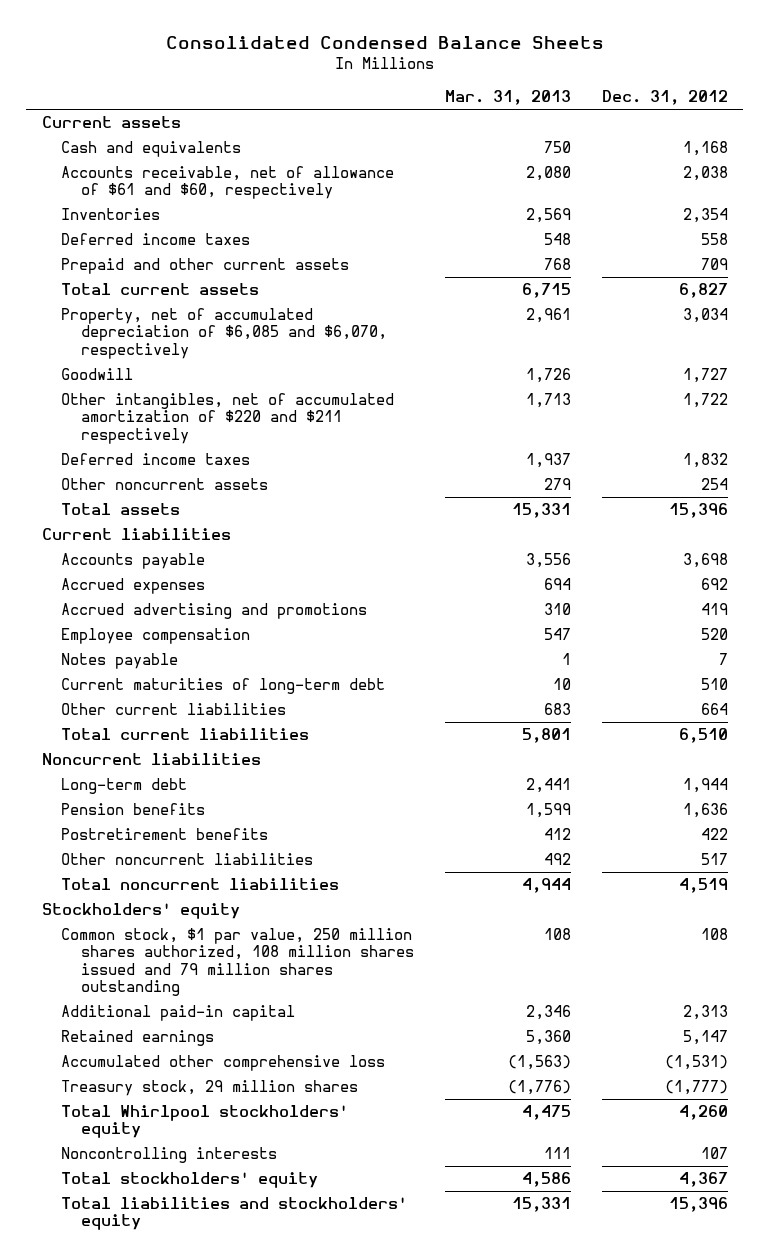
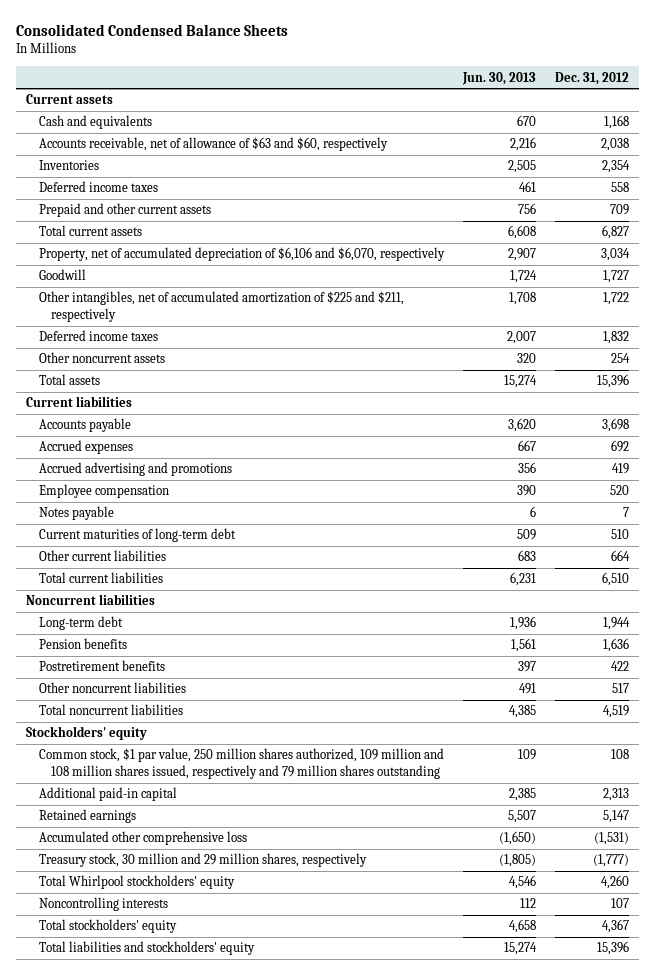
[444,90,571,106] Mar. 31, 2013 -> none
none -> [461,71,536,85] Jun. 30, 2013
[61,166,395,200] Accounts receivable, net of allowance of $61 and $60, respectively -> [38,137,388,152] Accounts receivable, net of allowance of $63 and $60, respectively
[61,308,388,359] Property, net of accumulated depreciation of $6,085 and $6,070, respectively -> [38,247,445,262] Property, net of accumulated depreciation of $6,106 and $6,070, respectively
[61,393,395,444] Other intangibles, net of accumulated amortization of $220 and $211 respectively -> [38,291,404,322] Other intangibles, net of accumulated amortization of $225 and $211, respectively
[61,928,415,997] Common stock, $1 par value, 250 million shares authorized, 108 million shares issued and 79 million shares outstanding -> [38,748,444,779] Common stock, $1 par value, 250 million shares authorized, 109 million and 108 million shares issued, respectively and 79 million shares outstanding
[61,1080,359,1097] Treasury stock, 29 million shares -> [38,853,367,868] Treasury stock, 30 million and 29 million shares, respectively

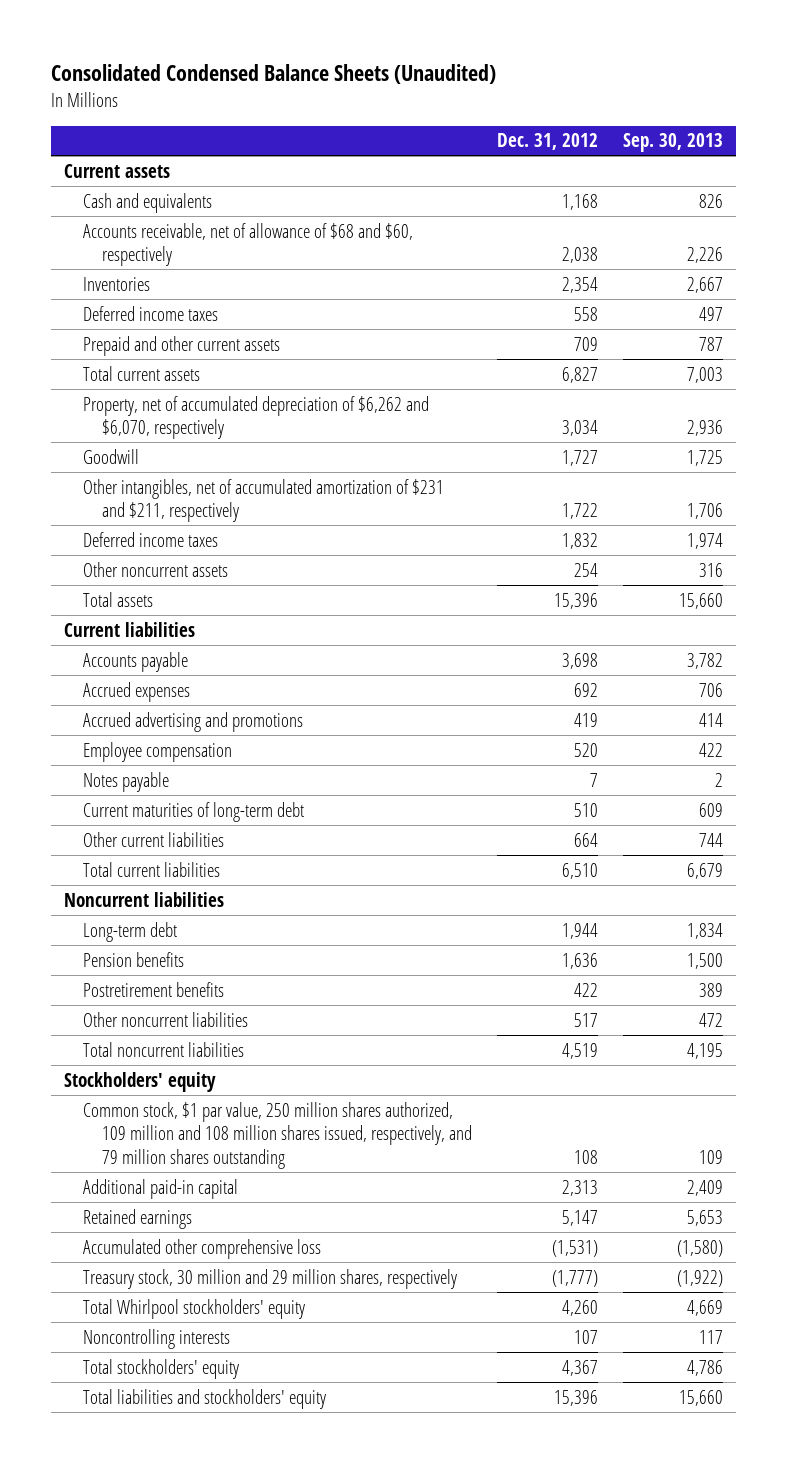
[16,24,289,37] Consolidated Condensed Balance Sheets -> [50,63,496,84] Consolidated Condensed Balance Sheets (Unaudited)
[461,71,536,85] Jun. 30, 2013 -> none
none -> [623,133,724,153] Sep. 30, 2013
[38,137,388,152] Accounts receivable, net of allowance of $63 and $60, respectively -> [82,222,413,267] Accounts receivable, net of allowance of $68 and $60, respectively
[38,247,445,262] Property, net of accumulated depreciation of $6,106 and $6,070, respectively -> [82,395,429,440] Property, net of accumulated depreciation of $6,262 and $6,070, respectively
[38,291,404,322] Other intangibles, net of accumulated amortization of $225 and $211, respectively -> [82,478,444,523] Other intangibles, net of accumulated amortization of $231 and $211, respectively
[38,748,444,779] Common stock, $1 par value, 250 million shares authorized, 109 million and 108 million shares issued, respectively and 79 million shares outstanding -> [82,1101,472,1170] Common stock, $1 par value, 250 million shares authorized, 109 million and 108 million shares issued, respectively, and 79 million shares outstanding

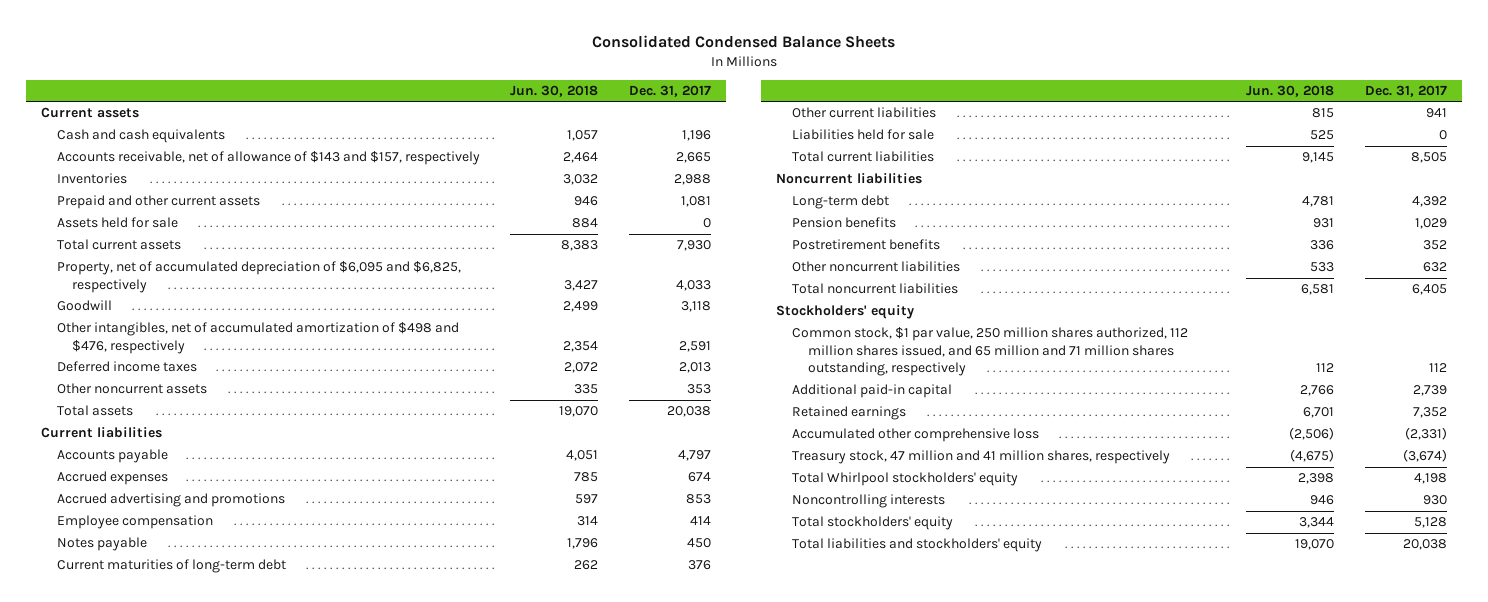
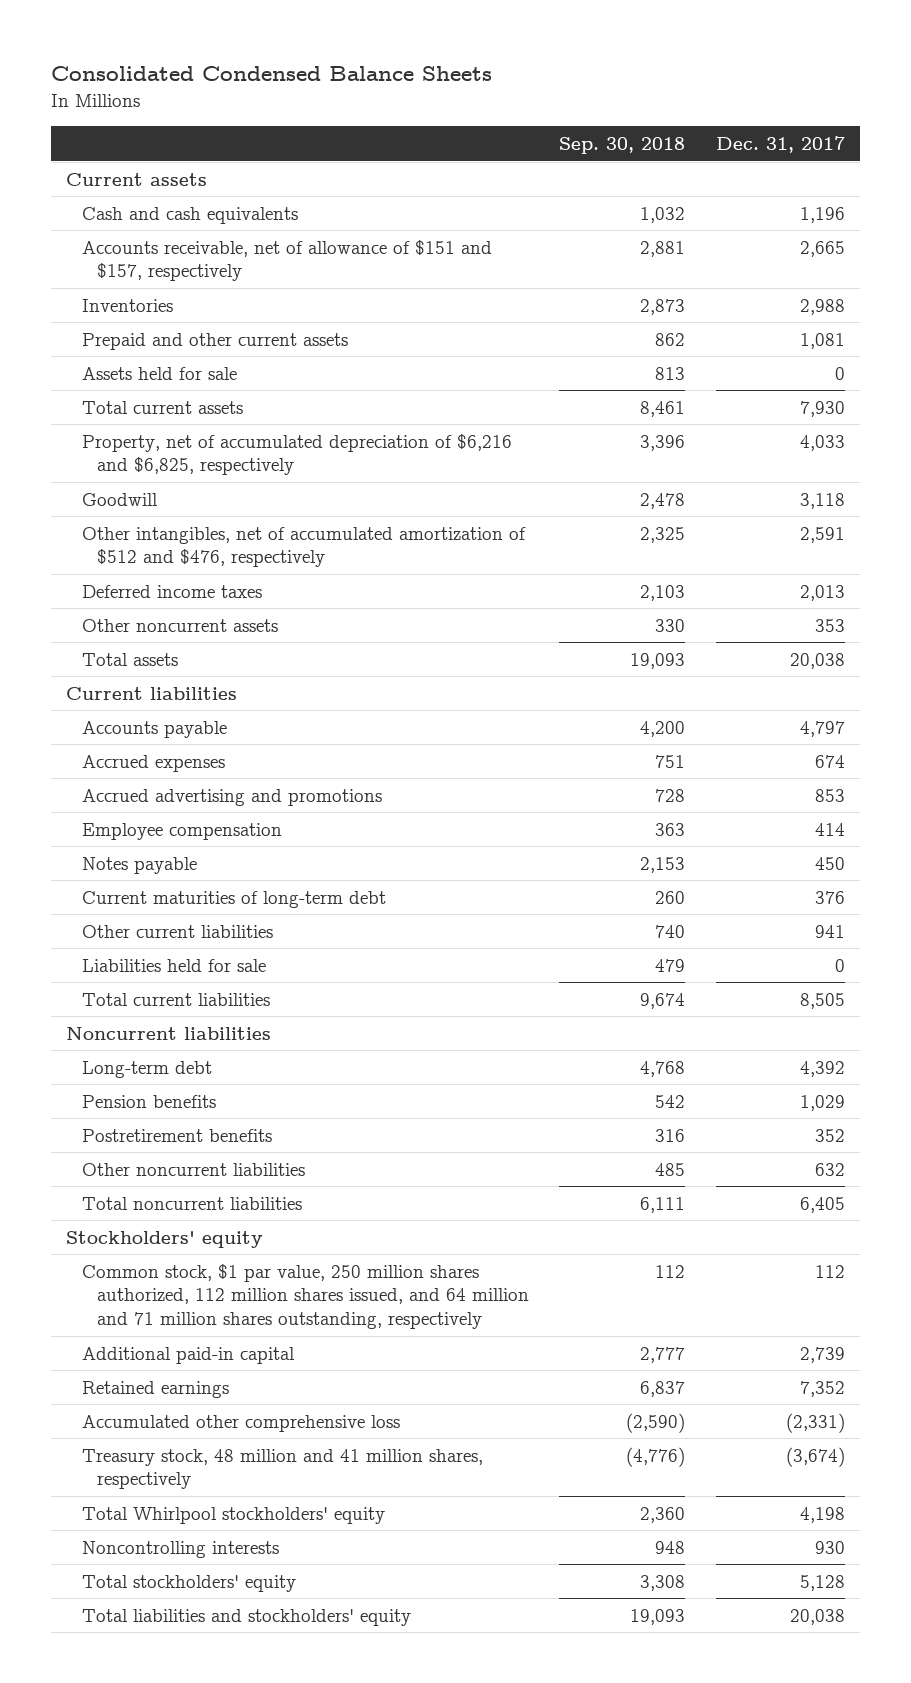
[510,84,599,97] Jun. 30, 2018 -> none
none -> [559,137,686,155] Sep. 30, 2018
[56,151,480,166] Accounts receivable, net of allowance of $143 and $157, respectively -> [81,239,492,282] Accounts receivable, net of allowance of $151 and $157, respectively
[56,261,461,293] Property, net of accumulated depreciation of $6,095 and $6,825, respectively -> [81,433,512,476] Property, net of accumulated depreciation of $6,216 and $6,825, respectively
[56,322,459,354] Other intangibles, net of accumulated amortization of $498 and $476, respectively -> [81,526,526,568] Other intangibles, net of accumulated amortization of $512 and $476, respectively
[792,327,1189,377] Common stock, $1 par value, 250 million shares authorized, 112 million shares issued, and 65 million and 71 million shares outstanding, respectively -> [81,1263,529,1329] Common stock, $1 par value, 250 million shares authorized, 112 million shares issued, and 64 million and 71 million shares outstanding, respectively
[792,450,1171,465] Treasury stock, 47 million and 41 million shares, respectively -> [81,1448,483,1490] Treasury stock, 48 million and 41 million shares, respectively

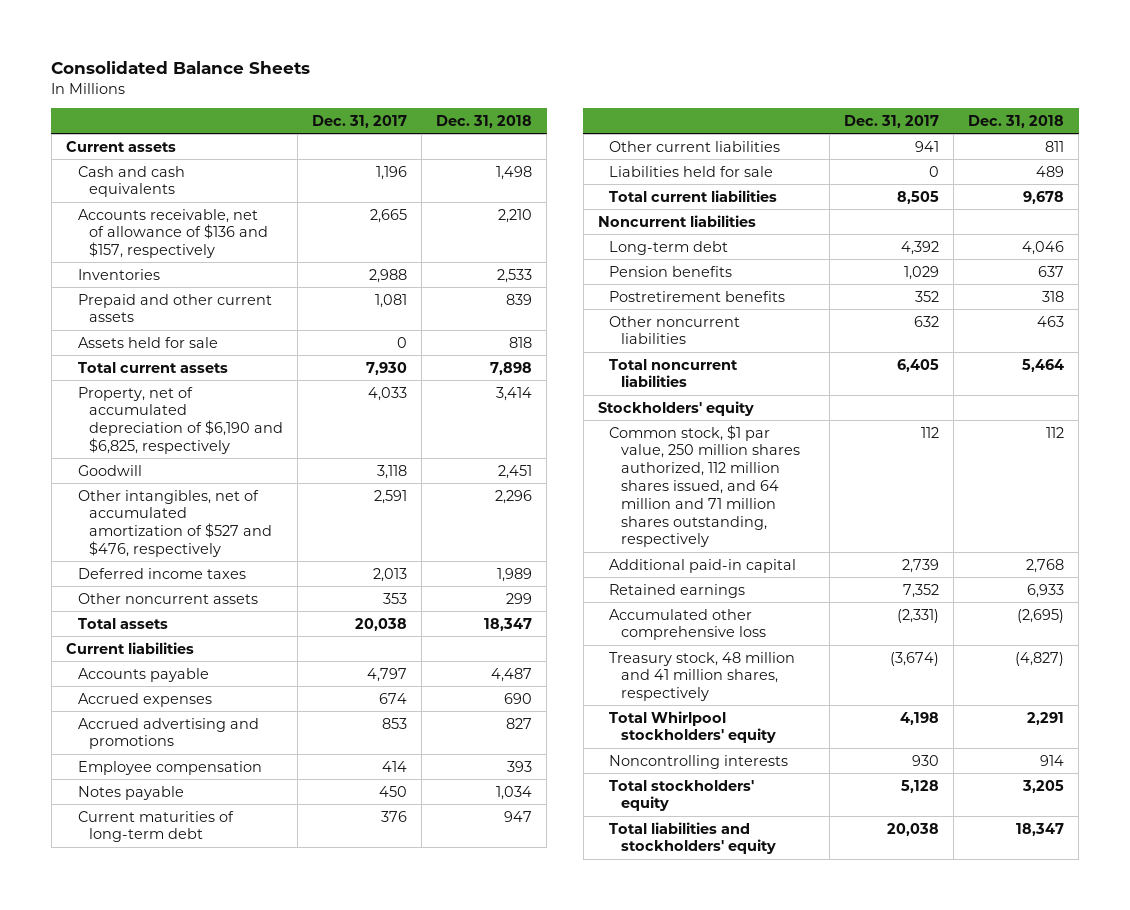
[51,66,493,82] Consolidated Condensed Balance Sheets -> [51,60,311,74] Consolidated Balance Sheets
[559,137,686,155] Sep. 30, 2018 -> none
none -> [436,114,533,128] Dec. 31, 2018
[81,239,492,282] Accounts receivable, net of allowance of $151 and $157, respectively -> [77,208,269,259] Accounts receivable, net of allowance of $136 and $157, respectively
[81,433,512,476] Property, net of accumulated depreciation of $6,216 and $6,825, respectively -> [77,386,284,455] Property, net of accumulated depreciation of $6,190 and $6,825, respectively
[81,526,526,568] Other intangibles, net of accumulated amortization of $512 and $476, respectively -> [77,489,273,558] Other intangibles, net of accumulated amortization of $527 and $476, respectively

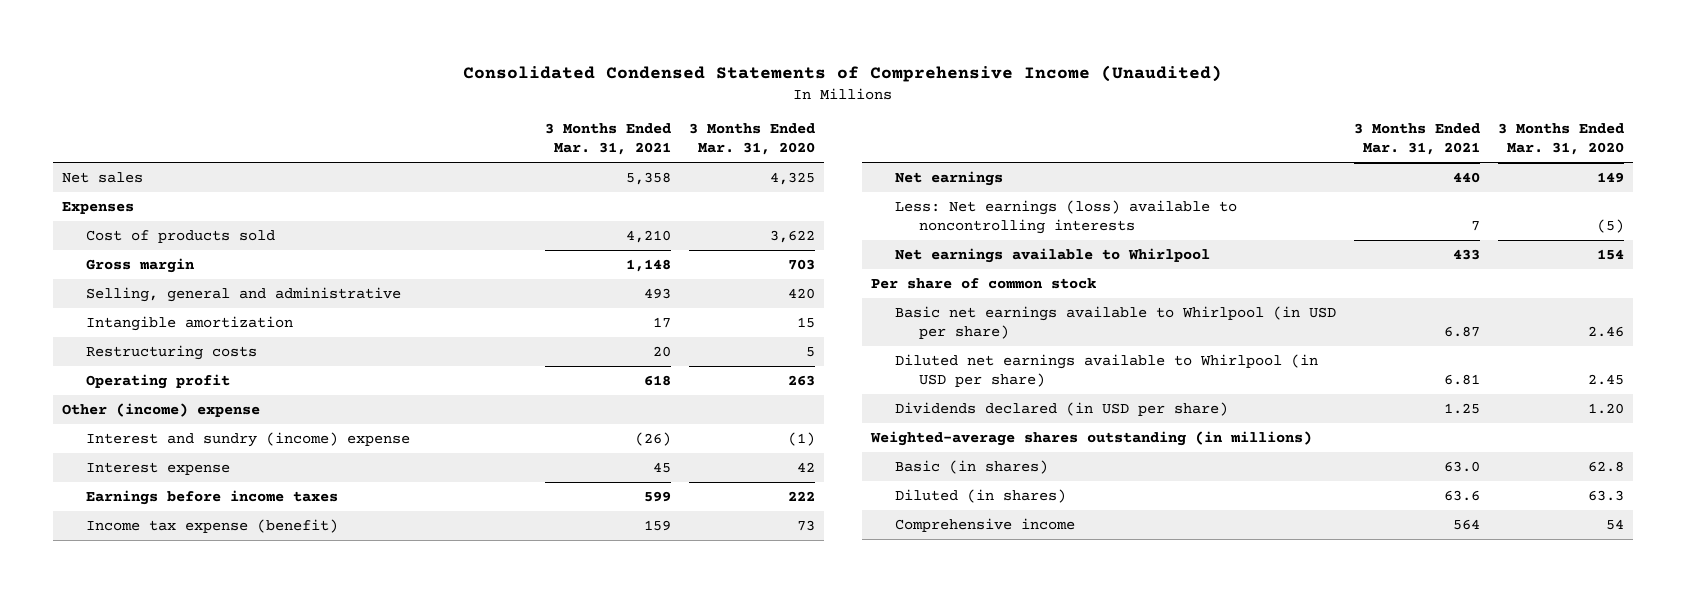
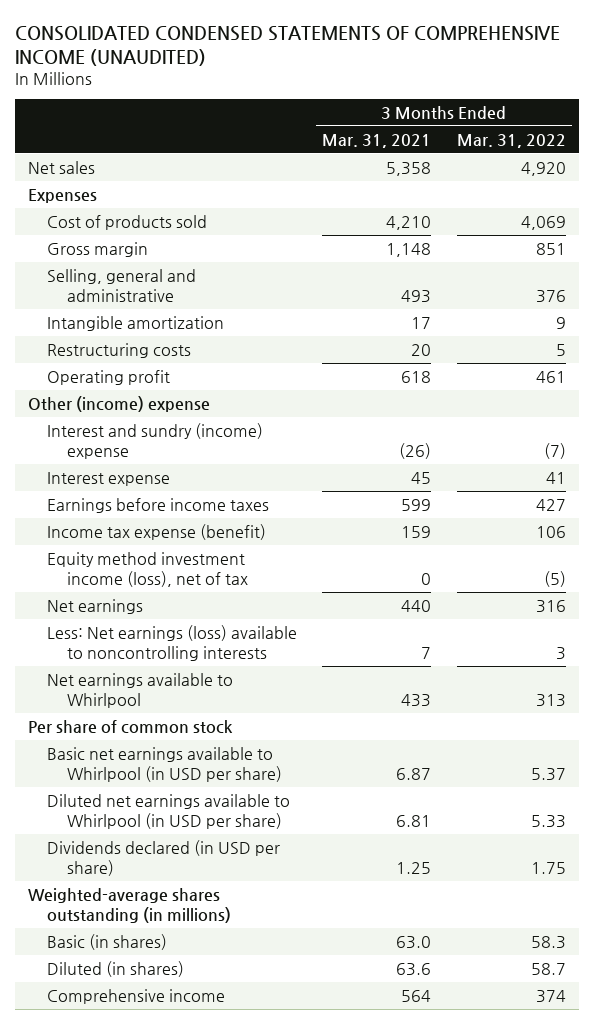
[463,64,1223,82] Consolidated Condensed Statements of Comprehensive Income (Unaudited) -> [15,25,561,66] CONSOLIDATED CONDENSED STATEMENTS OF COMPREHENSIVE INCOME (UNAUDITED)
[688,122,815,156] 3 Months Ended Mar. 31, 2020 -> none
none -> [456,133,566,148] Mar. 31, 2022
none -> [47,551,248,587] Equity method investment income (loss), net of tax

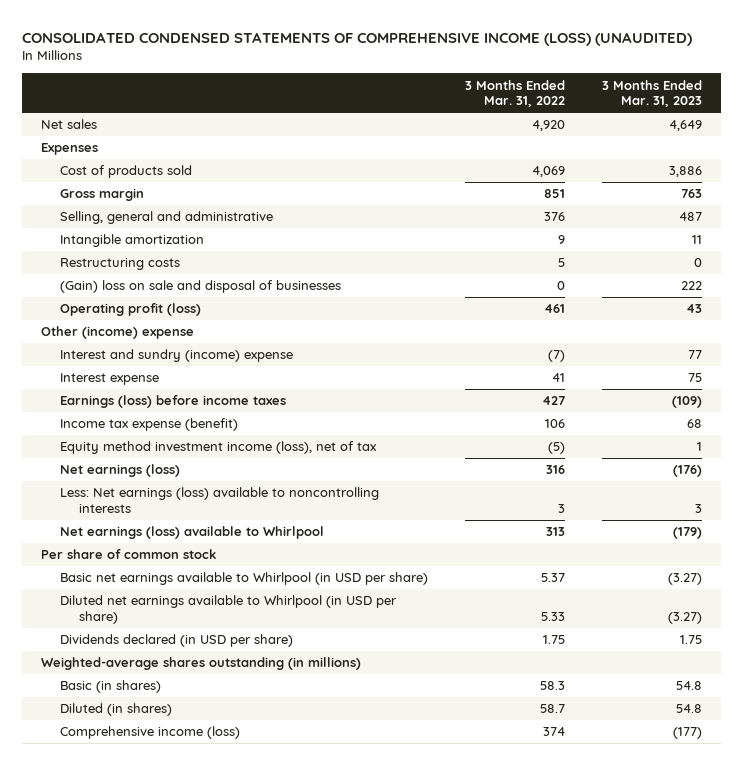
[15,25,561,66] CONSOLIDATED CONDENSED STATEMENTS OF COMPREHENSIVE INCOME (UNAUDITED) -> [22,31,693,46] CONSOLIDATED CONDENSED STATEMENTS OF COMPREHENSIVE INCOME (LOSS) (UNAUDITED)
[322,133,432,148] Mar. 31, 2021 -> none
none -> [602,79,703,108] 3 Months Ended Mar. 31, 2023
none -> [59,280,341,294] (Gain) loss on sale and disposal of businesses
[47,369,171,385] Operating profit -> [59,303,201,317] Operating profit (loss)
[47,497,270,513] Earnings before income taxes -> [59,395,286,409] Earnings (loss) before income taxes
[47,598,144,614] Net earnings -> [59,464,180,478] Net earnings (loss)
[47,672,234,708] Net earnings available to Whirlpool -> [59,526,324,540] Net earnings (loss) available to Whirlpool
[47,988,226,1004] Comprehensive income -> [59,726,240,740] Comprehensive income (loss)

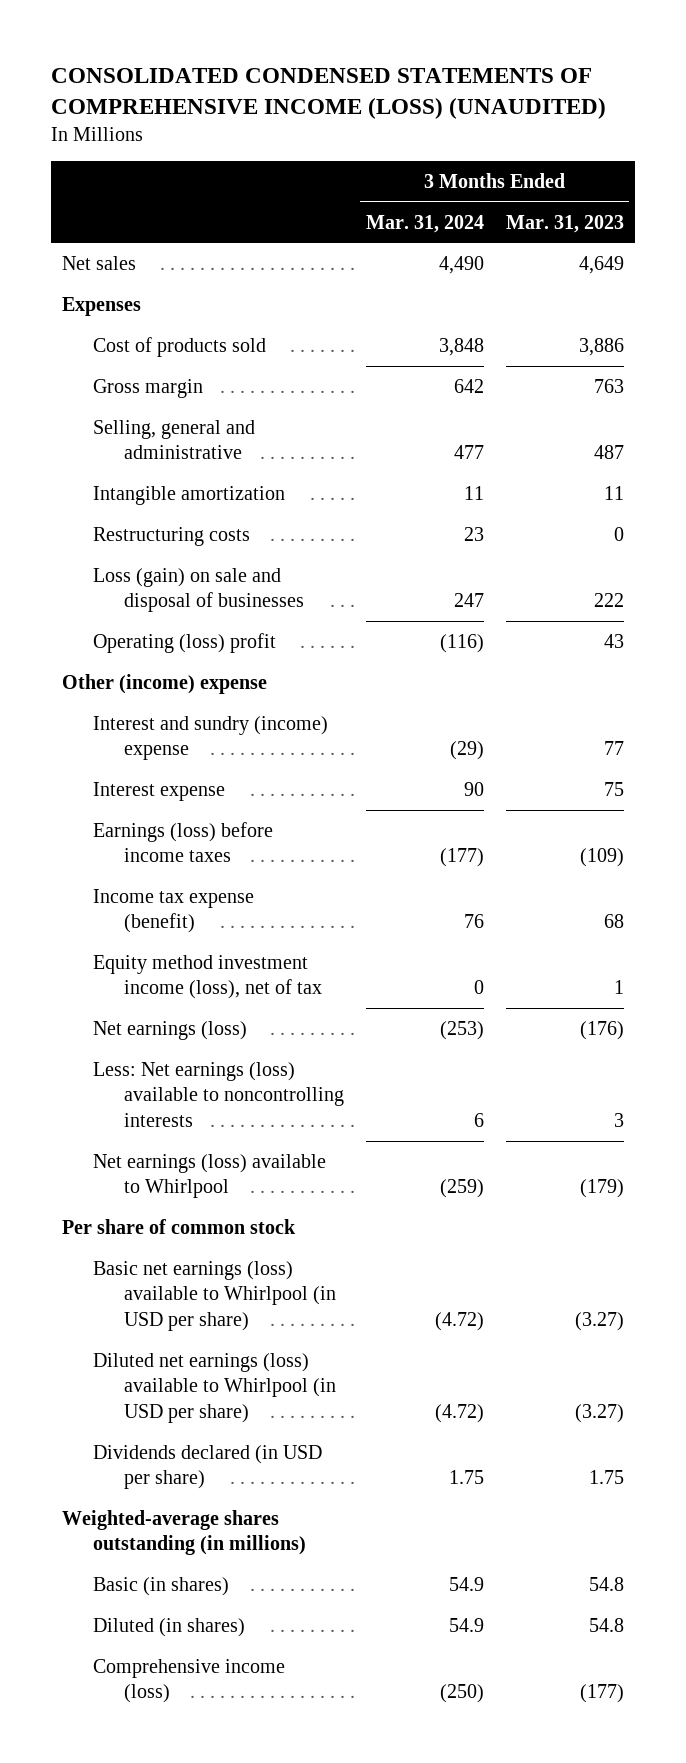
[465,79,566,108] 3 Months Ended Mar. 31, 2022 -> none
none -> [365,214,484,233] Mar. 31, 2024
[59,280,341,294] (Gain) loss on sale and disposal of businesses -> [93,567,304,613] Loss (gain) on sale and disposal of businesses
[59,303,201,317] Operating profit (loss) -> [93,632,277,653] Operating (loss) profit
[59,572,428,586] Basic net earnings available to Whirlpool (in USD per share) -> [93,1260,336,1331] Basic net earnings (loss) available to Whirlpool (in USD per share)
[59,595,397,625] Diluted net earnings available to Whirlpool (in USD per share) -> [93,1352,336,1423] Diluted net earnings (loss) available to Whirlpool (in USD per share)

